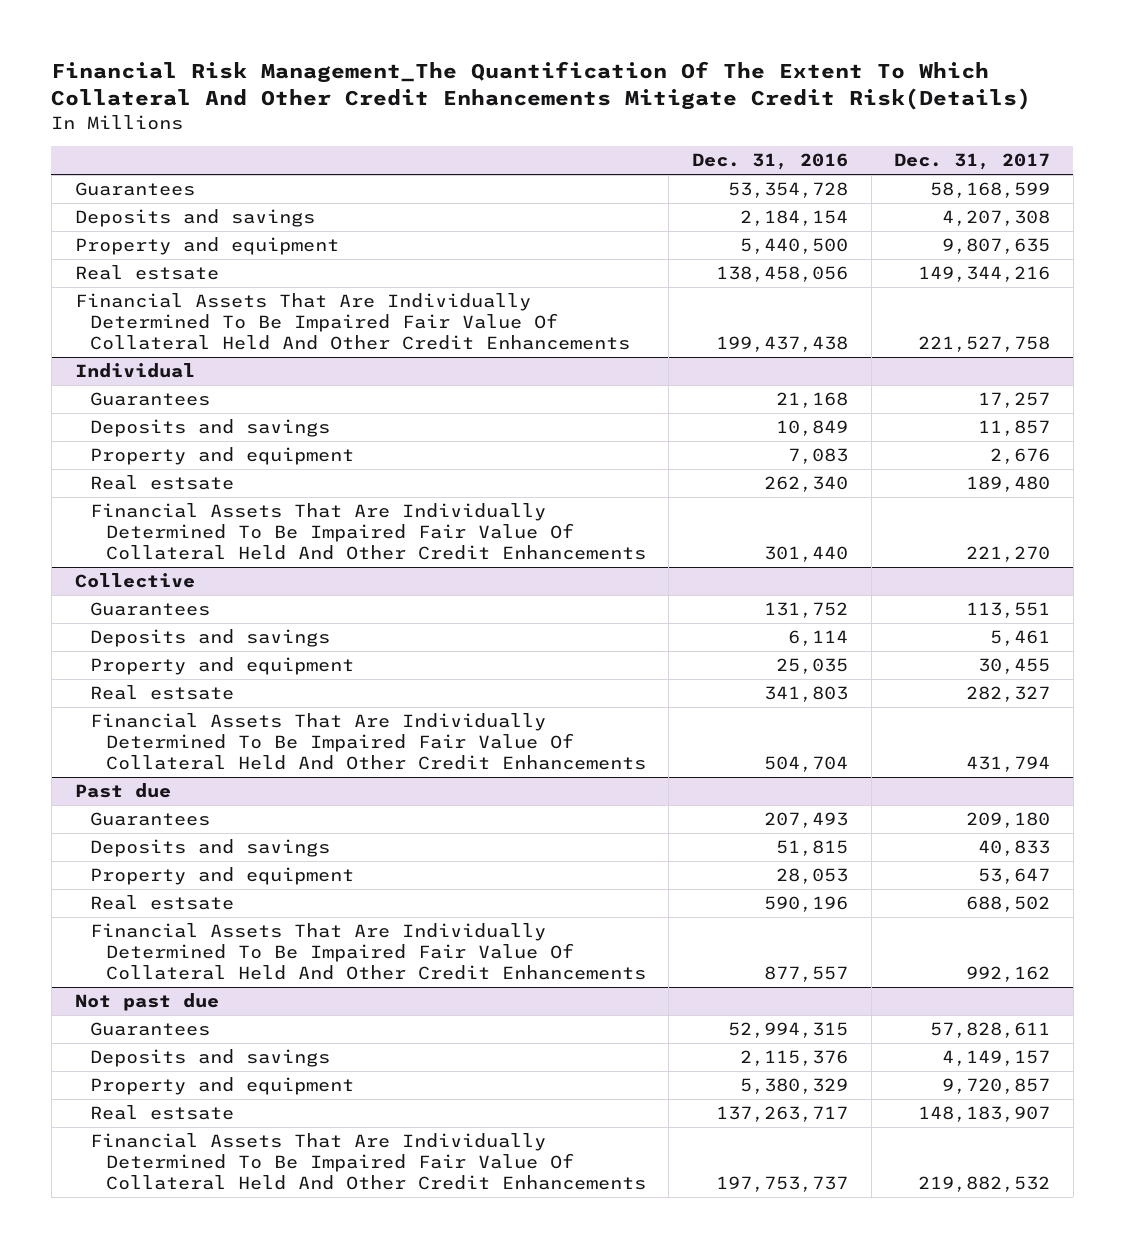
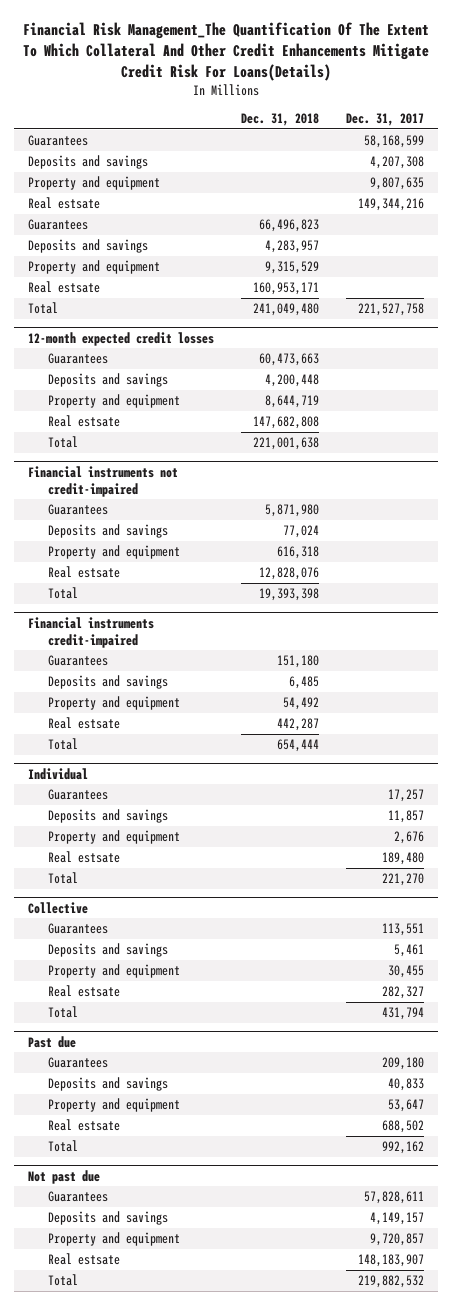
[51,61,1032,111] Financial Risk Management_The Quantification Of The Extent To Which Collateral And Other Credit Enhancements Mitigate Credit Risk(Details) -> [22,21,429,81] Financial Risk Management_The Quantification Of The Extent To Which Collateral And Other Credit Enhancements Mitigate Credit Risk For Loans(Details)
[691,153,848,171] Dec. 31, 2016 -> none
none -> [240,113,319,127] Dec. 31, 2018
none -> [27,218,88,230] Guarantees
none -> [27,238,148,253] Deposits and savings
none -> [27,259,160,274] Property and equipment
none -> [27,280,100,293] Real estsate
[74,293,631,351] Financial Assets That Are Individually Determined To Be Impaired Fair Value Of Collateral Held And Other Credit Enhancements -> [27,301,58,314] Total
none -> [27,331,214,346] 12-month expected credit losses
none -> [47,352,108,364] Guarantees
none -> [47,372,168,387] Deposits and savings
none -> [47,393,180,408] Property and equipment
none -> [47,414,120,427] Real estsate
none -> [47,435,78,448] Total
none -> [27,465,178,497] Financial instruments not credit-impaired
none -> [47,503,108,515] Guarantees
none -> [47,523,168,538] Deposits and savings
none -> [47,544,180,559] Property and equipment
none -> [47,565,120,578] Real estsate
none -> [47,586,78,599] Total
none -> [27,616,154,648] Financial instruments credit-impaired
none -> [47,654,108,666] Guarantees
none -> [47,674,168,689] Deposits and savings
none -> [47,695,180,710] Property and equipment
none -> [47,716,120,729] Real estsate
none -> [47,737,78,750] Total
[90,503,646,561] Financial Assets That Are Individually Determined To Be Impaired Fair Value Of Collateral Held And Other Credit Enhancements -> [47,871,78,884] Total
[90,713,646,771] Financial Assets That Are Individually Determined To Be Impaired Fair Value Of Collateral Held And Other Credit Enhancements -> [47,1005,78,1018] Total
[90,923,646,981] Financial Assets That Are Individually Determined To Be Impaired Fair Value Of Collateral Held And Other Credit Enhancements -> [47,1139,78,1152] Total
[90,1133,646,1191] Financial Assets That Are Individually Determined To Be Impaired Fair Value Of Collateral Held And Other Credit Enhancements -> [47,1273,78,1286] Total

